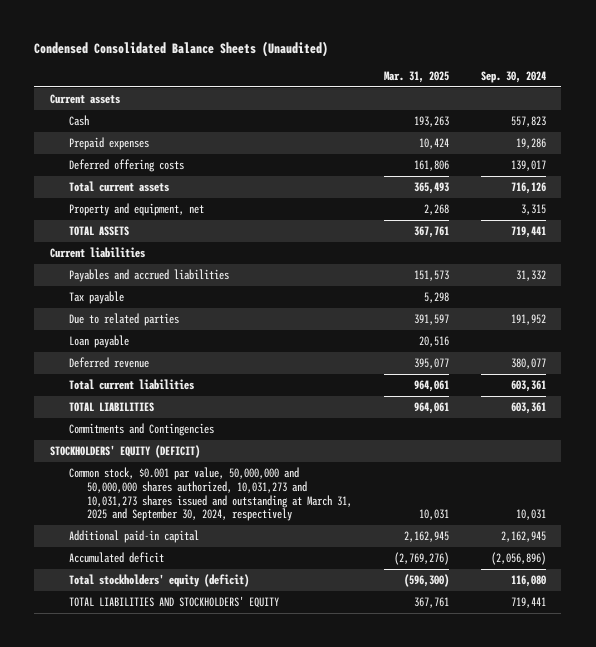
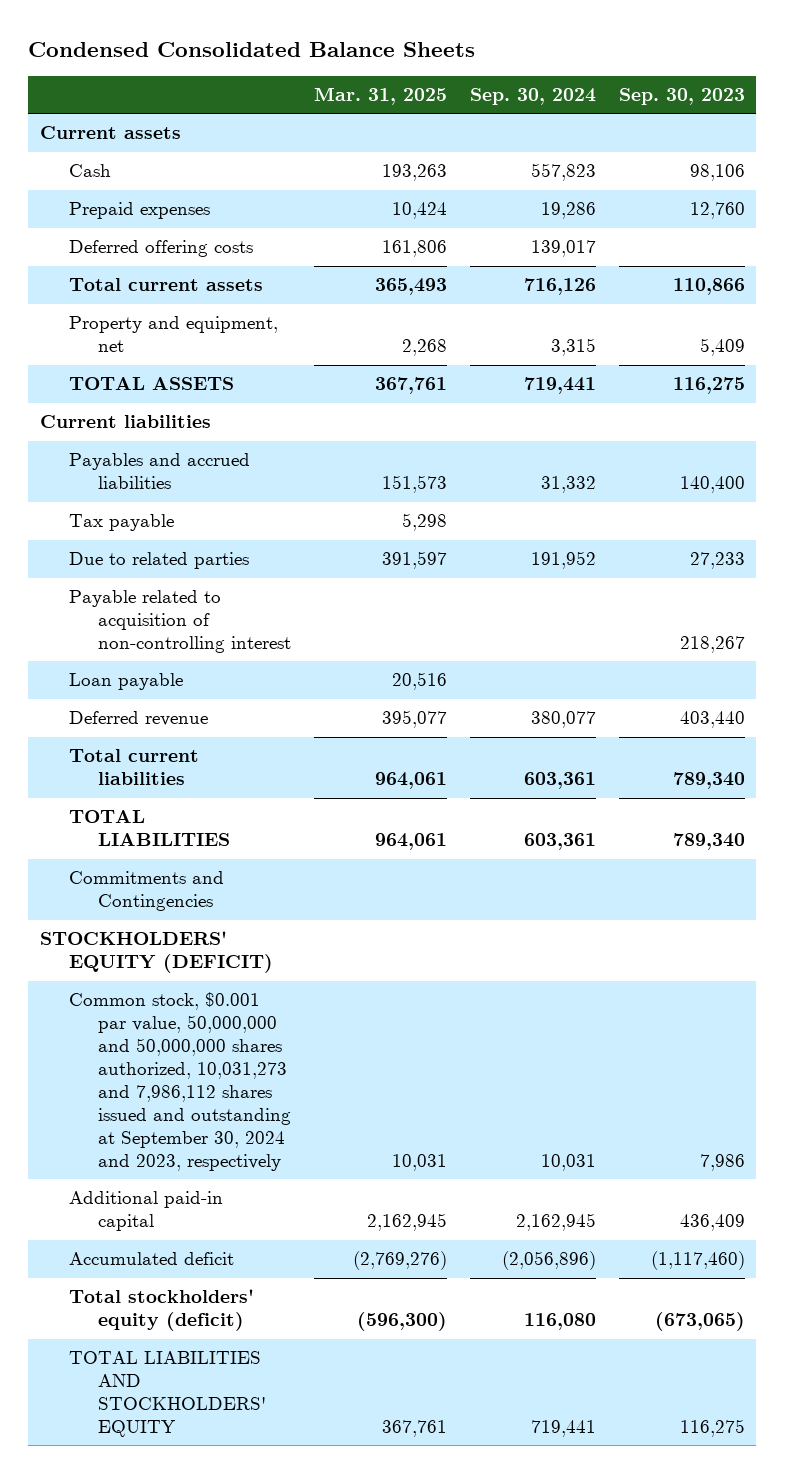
[34,40,329,57] Condensed Consolidated Balance Sheets (Unaudited) -> [28,42,476,58] Condensed Consolidated Balance Sheets
none -> [618,88,745,106] Sep. 30, 2023
none -> [68,590,291,654] Payable related to acquisition of non-controlling interest
[68,467,353,522] Common stock, $0.001 par value, 50,000,000 and 50,000,000 shares authorized, 10,031,273 and 10,031,273 shares issued and outstanding at March 31, 2025 and September 30, 2024, respectively -> [68,992,291,1171] Common stock, $0.001 par value, 50,000,000 and 50,000,000 shares authorized, 10,031,273 and 7,986,112 shares issued and outstanding at September 30, 2024 and 2023, respectively

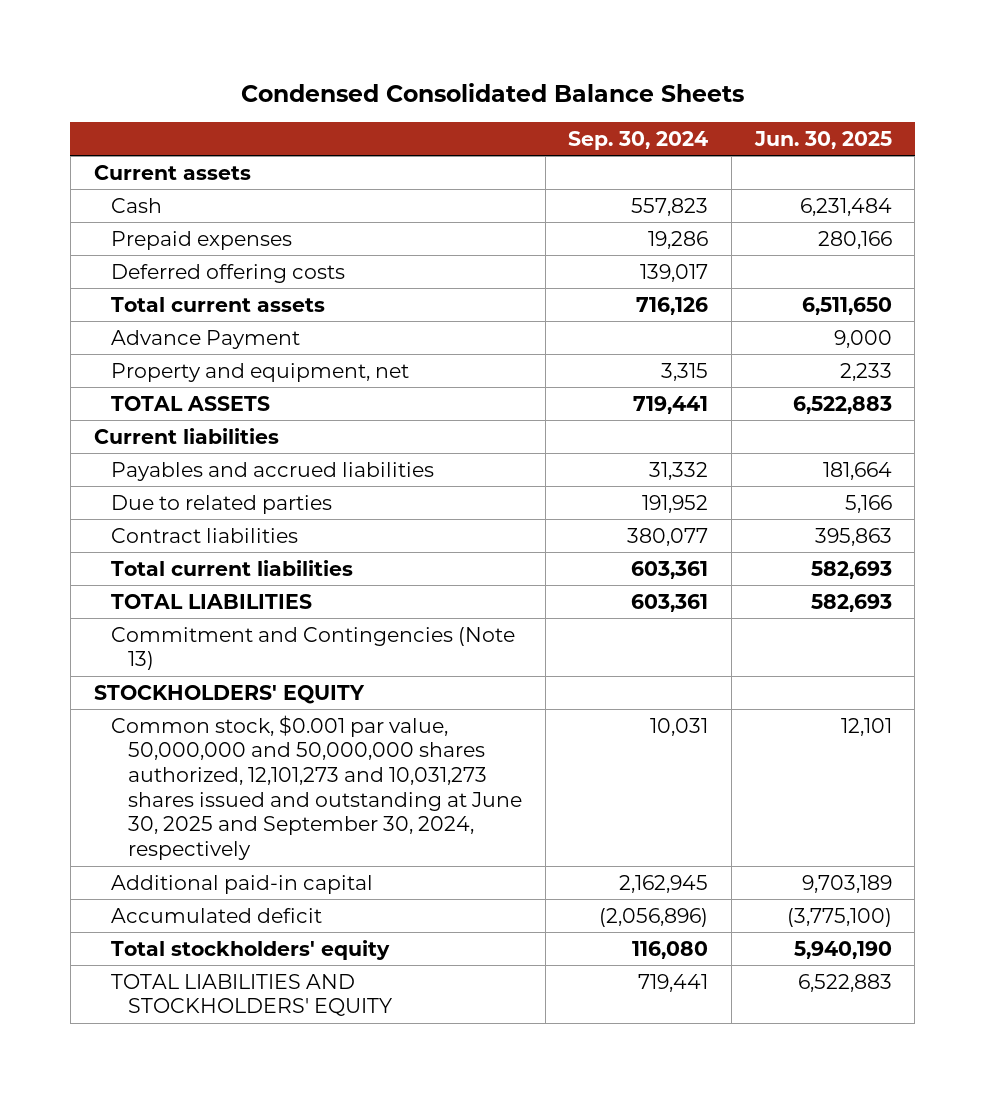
[313,87,447,106] Mar. 31, 2025 -> none
[618,88,745,106] Sep. 30, 2023 -> none
none -> [753,130,892,149] Jun. 30, 2025
none -> [110,329,300,349] Advance Payment
[68,514,174,532] Tax payable -> none
[68,590,291,654] Payable related to acquisition of non-controlling interest -> none
[68,673,183,691] Loan payable -> none
[68,711,208,727] Deferred revenue -> [110,527,298,543] Contract liabilities
[68,871,224,912] Commitments and Contingencies -> [110,626,515,671] Commitment and Contingencies (Note 13)
[39,931,273,974] STOCKHOLDERS' EQUITY (DEFICIT) -> [93,684,365,704] STOCKHOLDERS' EQUITY
[68,992,291,1171] Common stock, $0.001 par value, 50,000,000 and 50,000,000 shares authorized, 10,031,273 and 7,986,112 shares issued and outstanding at September 30, 2024 and 2023, respectively -> [110,714,523,861] Common stock, $0.001 par value, 50,000,000 and 50,000,000 shares authorized, 12,101,273 and 10,031,273 shares issued and outstanding at June 30, 2025 and September 30, 2024, respectively
[68,1289,254,1332] Total stockholders' equity (deficit) -> [110,939,390,960] Total stockholders' equity

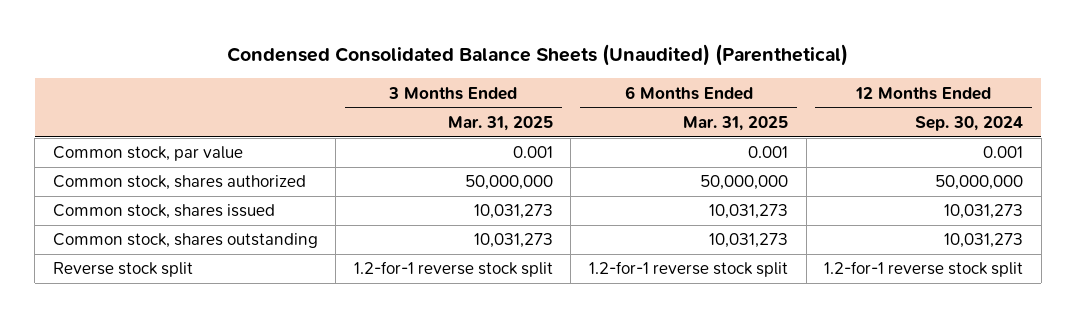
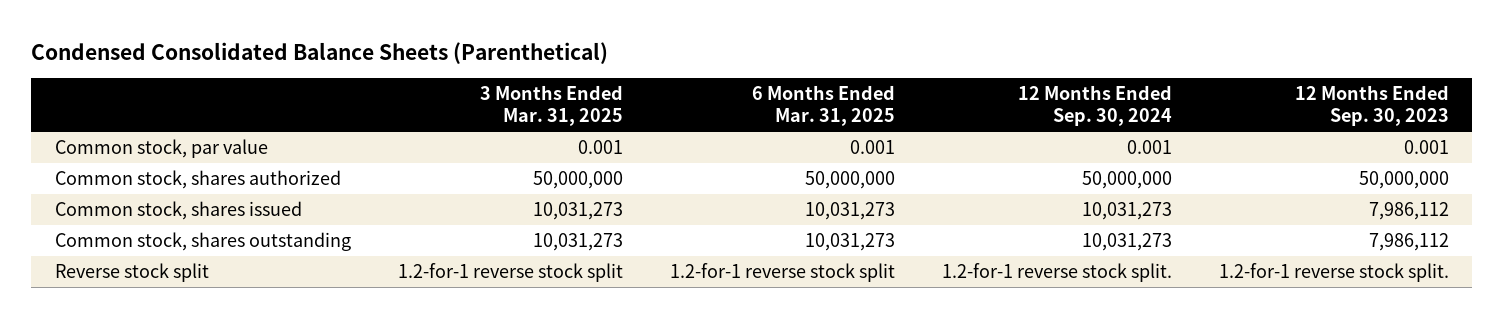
[226,44,848,67] Condensed Consolidated Balance Sheets (Unaudited) (Parenthetical) -> [31,41,609,64] Condensed Consolidated Balance Sheets (Parenthetical)
none -> [1294,84,1449,127] 12 Months Ended Sep. 30, 2023
[824,261,1024,278] 1.2-for-1 reverse stock split -> [941,263,1172,283] 1.2-for-1 reverse stock split.

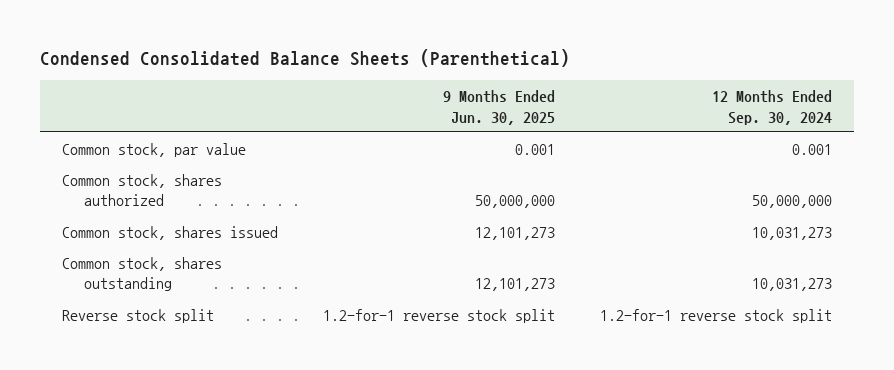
[479,84,623,127] 3 Months Ended Mar. 31, 2025 -> none
[751,84,895,127] 6 Months Ended Mar. 31, 2025 -> none
[1294,84,1449,127] 12 Months Ended Sep. 30, 2023 -> none
none -> [442,90,555,125] 9 Months Ended Jun. 30, 2025
[941,263,1172,283] 1.2-for-1 reverse stock split. -> [599,308,832,323] 1.2-for-1 reverse stock split

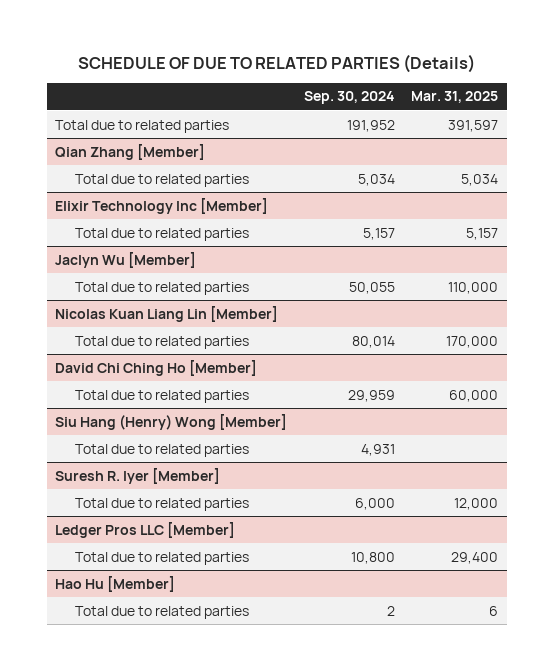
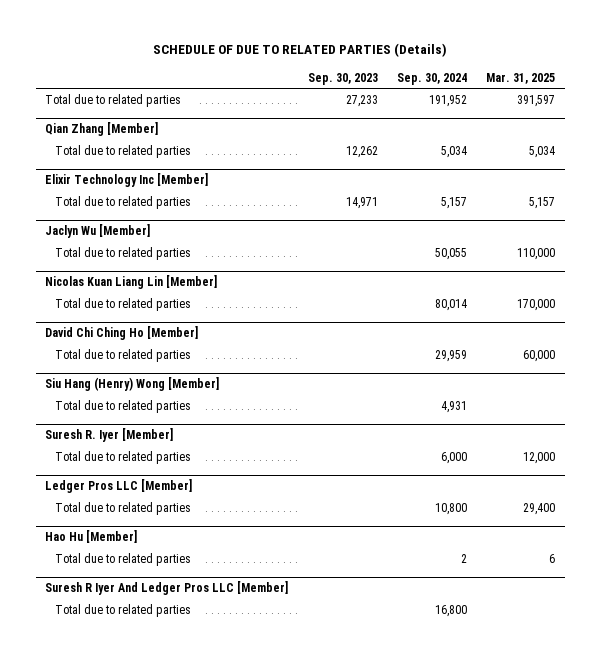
none -> [307,72,378,85] Sep. 30, 2023
none -> [45,581,289,596] Suresh R Iyer And Ledger Pros LLC [Member]
none -> [55,604,192,618] Total due to related parties

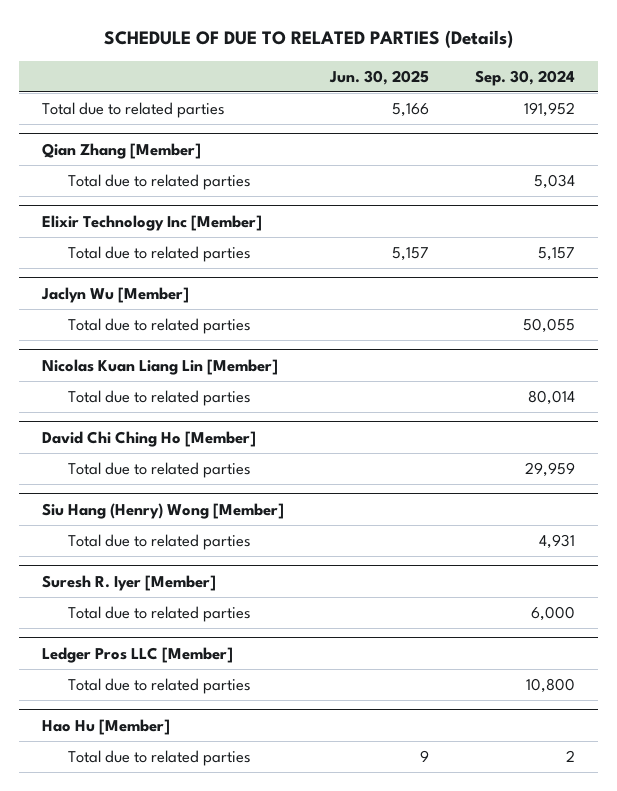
[307,72,378,85] Sep. 30, 2023 -> none
[486,72,556,84] Mar. 31, 2025 -> none
none -> [329,69,430,85] Jun. 30, 2025
[45,581,289,596] Suresh R Iyer And Ledger Pros LLC [Member] -> none
[55,604,192,618] Total due to related parties -> none

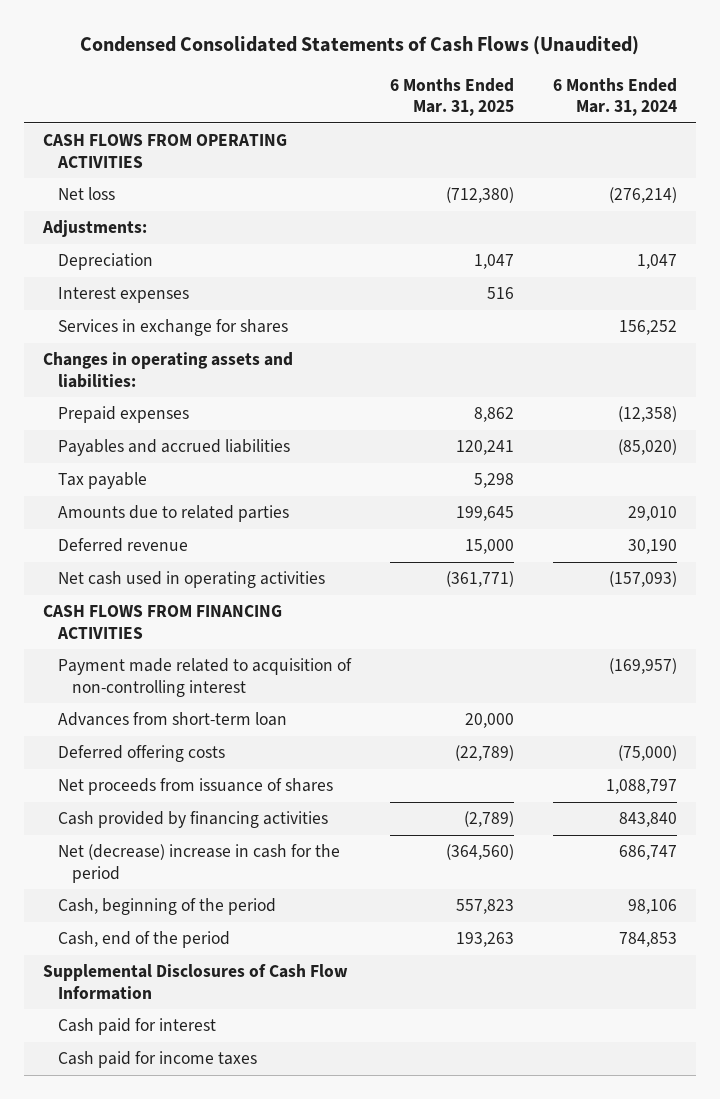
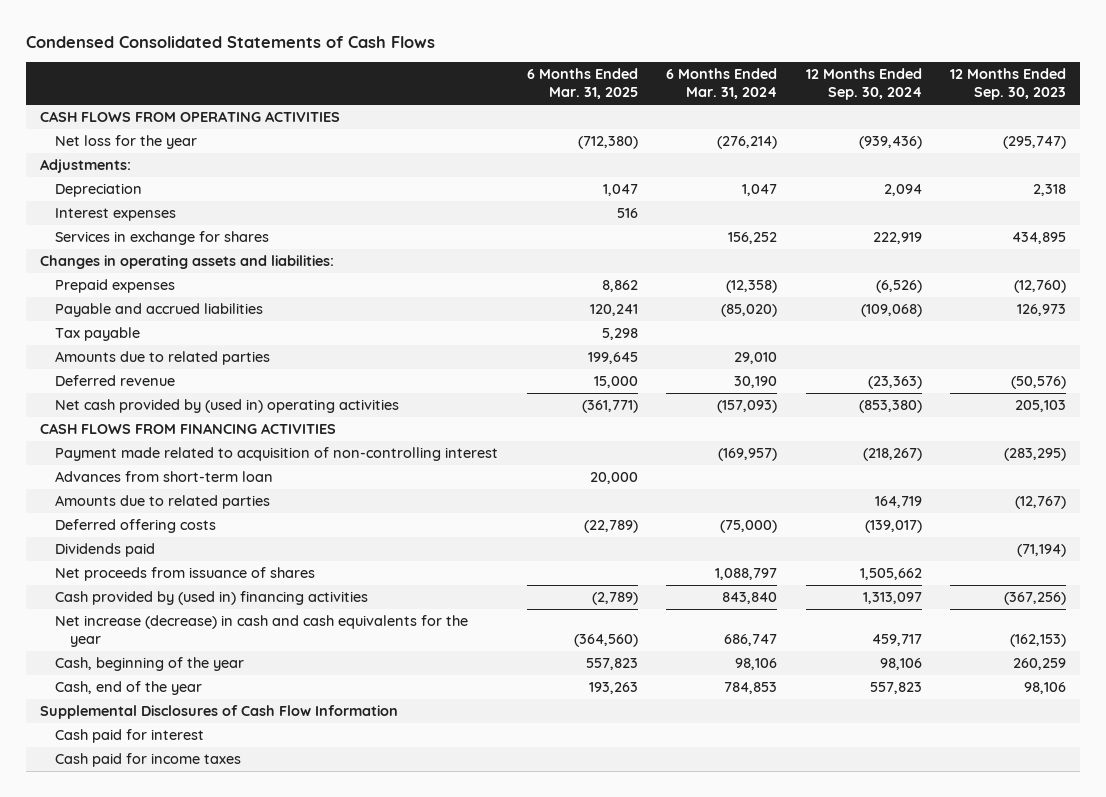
[80,35,640,55] Condensed Consolidated Statements of Cash Flows (Unaudited) -> [25,35,435,48] Condensed Consolidated Statements of Cash Flows
none -> [805,68,922,101] 12 Months Ended Sep. 30, 2024
none -> [950,68,1067,101] 12 Months Ended Sep. 30, 2023
[57,187,115,201] Net loss -> [55,135,198,150] Net loss for the year
[57,439,290,457] Payables and accrued liabilities -> [55,303,264,318] Payable and accrued liabilities
[57,571,325,589] Net cash used in operating activities -> [55,399,400,414] Net cash provided by (used in) operating activities
none -> [55,495,271,510] Amounts due to related parties
none -> [55,543,156,558] Dividends paid
[57,811,328,829] Cash provided by financing activities -> [55,591,369,606] Cash provided by (used in) financing activities
[57,844,340,883] Net (decrease) increase in cash for the period -> [55,615,469,648] Net increase (decrease) in cash and cash equivalents for the year
[57,898,276,916] Cash, beginning of the period -> [55,657,245,672] Cash, beginning of the year
[57,931,230,949] Cash, end of the period -> [55,681,203,696] Cash, end of the year

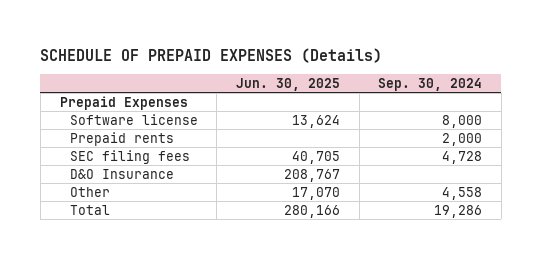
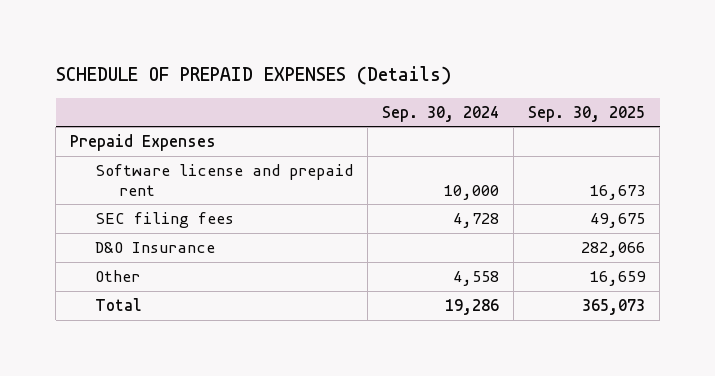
[235,78,340,92] Jun. 30, 2025 -> none
none -> [528,105,646,122] Sep. 30, 2025
[69,132,174,147] Prepaid rents -> none
[69,114,198,126] Software license -> [94,163,353,196] Software license and prepaid rent
[442,115,483,129] 8,000 -> [443,184,499,200] 10,000

